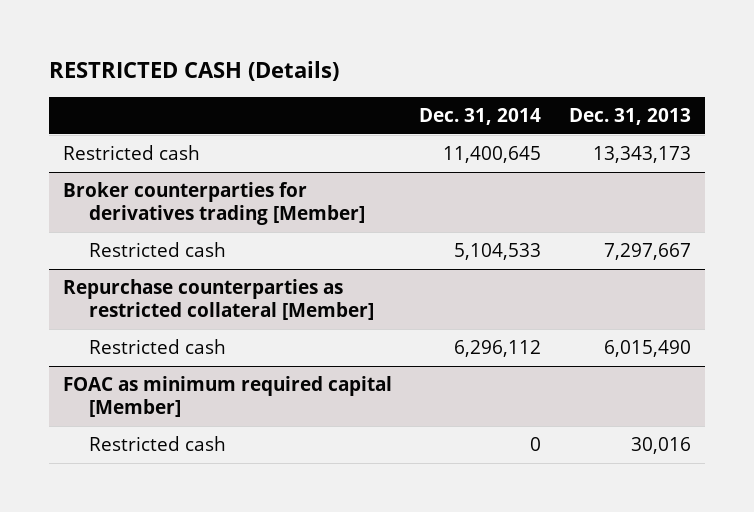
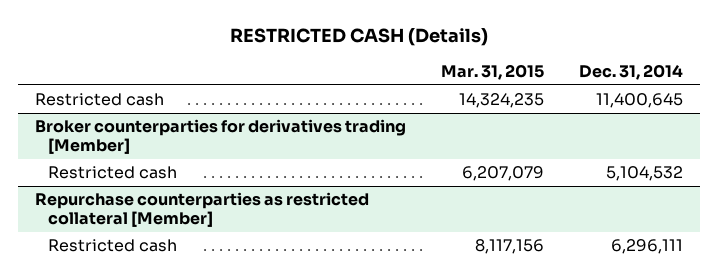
[569,107,692,125] Dec. 31, 2013 -> none
none -> [440,64,544,81] Mar. 31, 2015
[454,243,542,261] 5,104,533 -> [605,166,683,182] 5,104,532
[62,376,392,418] FOAC as minimum required capital [Member] -> none
[88,436,226,452] Restricted cash -> none
[454,340,542,358] 6,296,112 -> [610,239,683,255] 6,296,111

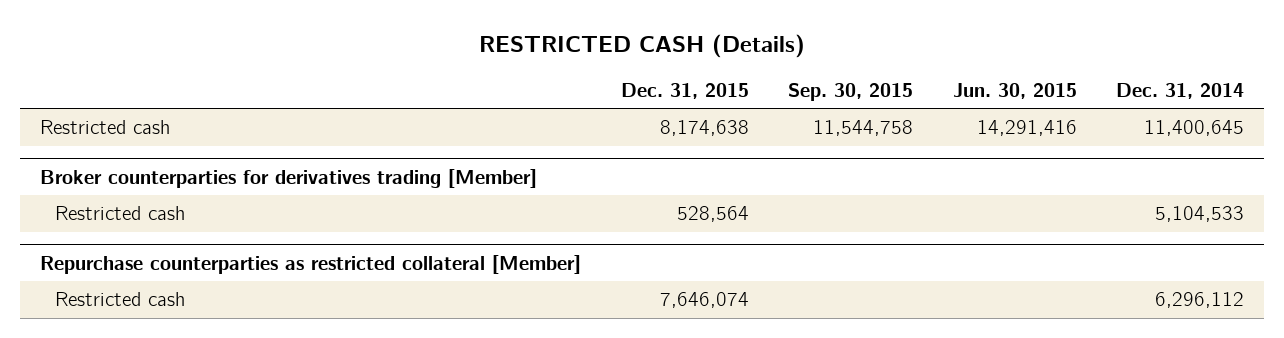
[440,64,544,81] Mar. 31, 2015 -> none
none -> [620,83,749,100] Dec. 31, 2015
none -> [788,83,914,102] Sep. 30, 2015
none -> [952,83,1077,100] Jun. 30, 2015
[605,166,683,182] 5,104,532 -> [1154,206,1244,223] 5,104,533
[610,239,683,255] 6,296,111 -> [1154,292,1244,309] 6,296,112

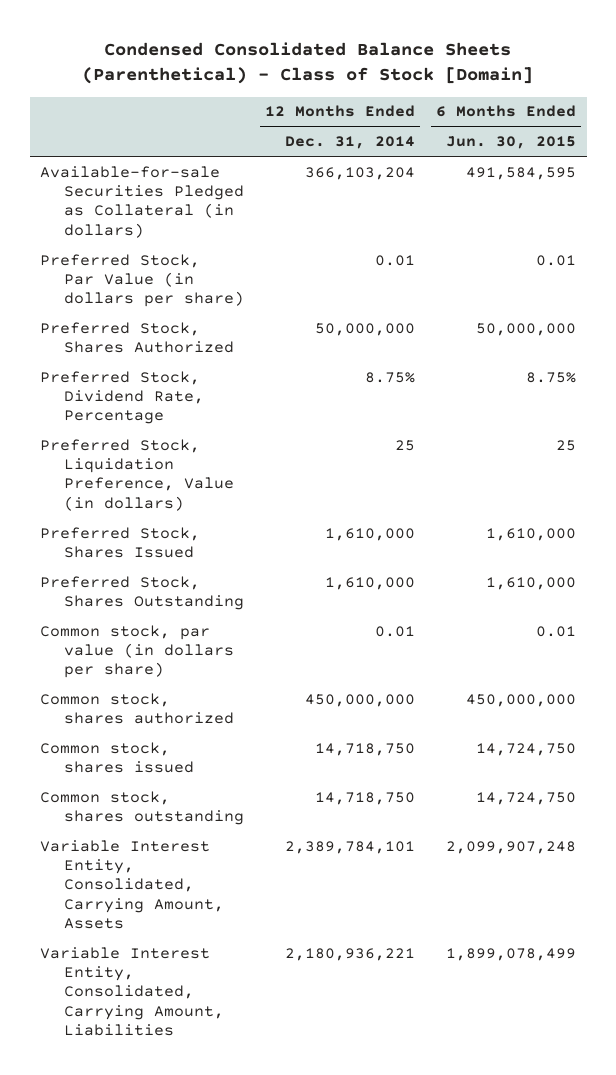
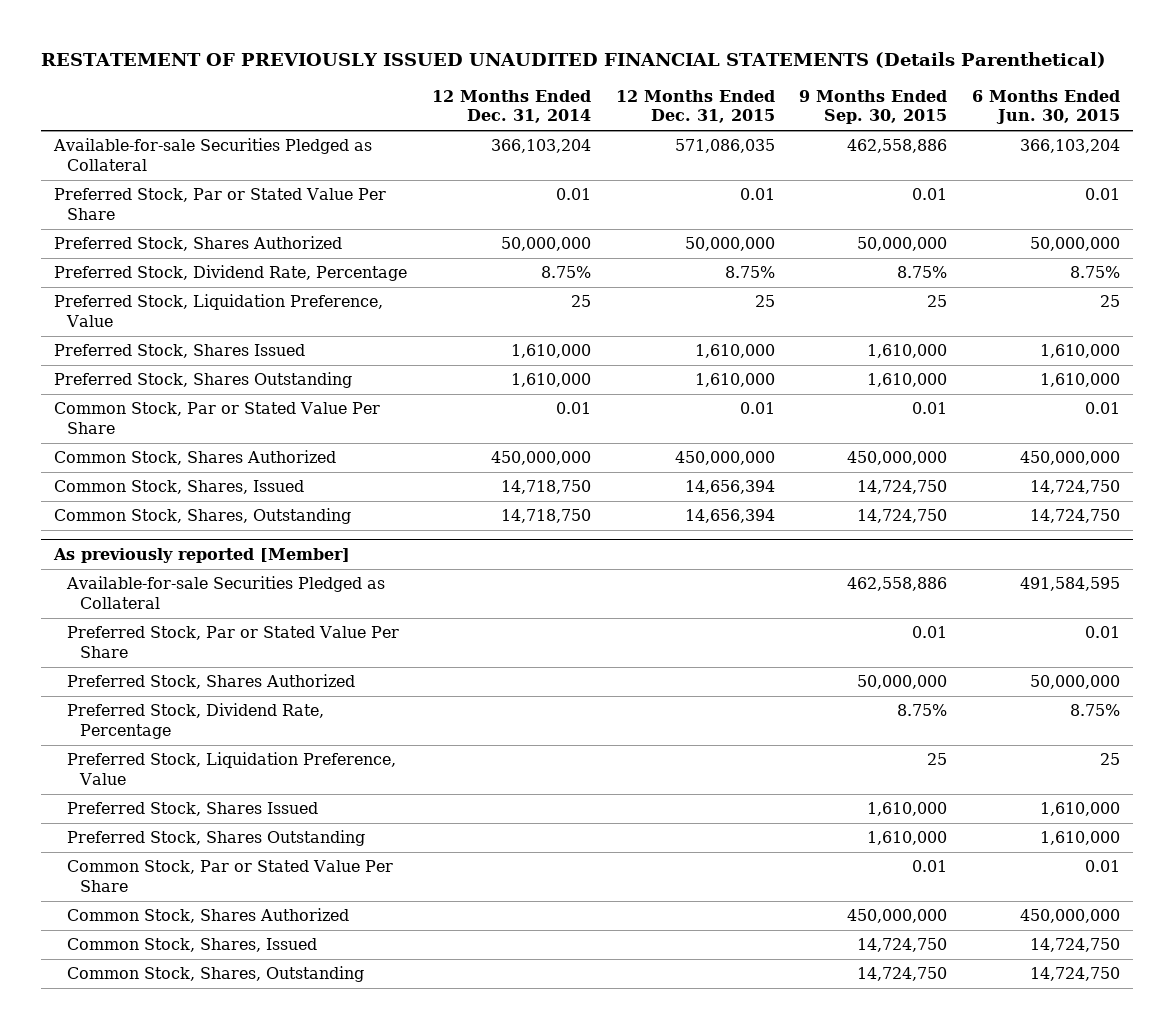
[82,42,534,85] Condensed Consolidated Balance Sheets (Parenthetical) - Class of Stock [Domain] -> [41,51,1107,68] RESTATEMENT OF PREVIOUSLY ISSUED UNAUDITED FINANCIAL STATEMENTS (Details Parenthetical)
none -> [615,89,775,124] 12 Months Ended Dec. 31, 2015
none -> [799,89,948,125] 9 Months Ended Sep. 30, 2015
[40,165,245,238] Available-for-sale Securities Pledged as Collateral (in dollars) -> [52,138,372,171] Available-for-sale Securities Pledged as Collateral
[466,166,577,180] 491,584,595 -> [1020,139,1121,154] 366,103,204
[40,253,245,308] Preferred Stock, Par Value (in dollars per share) -> [53,188,386,220] Preferred Stock, Par or Stated Value Per Share
[40,438,235,511] Preferred Stock, Liquidation Preference, Value (in dollars) -> [53,294,383,327] Preferred Stock, Liquidation Preference, Value
[40,839,225,930] Variable Interest Entity, Consolidated, Carrying Amount, Assets -> none
[40,946,225,1037] Variable Interest Entity, Consolidated, Carrying Amount, Liabilities -> none
[40,624,235,679] Common stock, par value (in dollars per share) -> [53,402,380,434] Common Stock, Par or Stated Value Per Share
[40,692,235,725] Common stock, shares authorized -> [53,450,336,466] Common Stock, Shares Authorized
[40,741,195,774] Common stock, shares issued -> [53,480,304,495] Common Stock, Shares, Issued
[40,790,245,826] Common stock, shares outstanding -> [53,508,351,525] Common Stock, Shares, Outstanding
none -> [52,548,350,564] As previously reported [Member]
none -> [65,576,385,609] Available-for-sale Securities Pledged as Collateral
none -> [66,626,399,658] Preferred Stock, Par or Stated Value Per Share
none -> [66,674,355,690] Preferred Stock, Shares Authorized
none -> [66,703,324,739] Preferred Stock, Dividend Rate, Percentage
none -> [66,752,396,785] Preferred Stock, Liquidation Preference, Value
none -> [66,802,318,817] Preferred Stock, Shares Issued
none -> [66,830,365,847] Preferred Stock, Shares Outstanding
none -> [66,860,393,892] Common Stock, Par or Stated Value Per Share
none -> [66,908,349,924] Common Stock, Shares Authorized
none -> [66,938,317,953] Common Stock, Shares, Issued
none -> [66,966,364,983] Common Stock, Shares, Outstanding

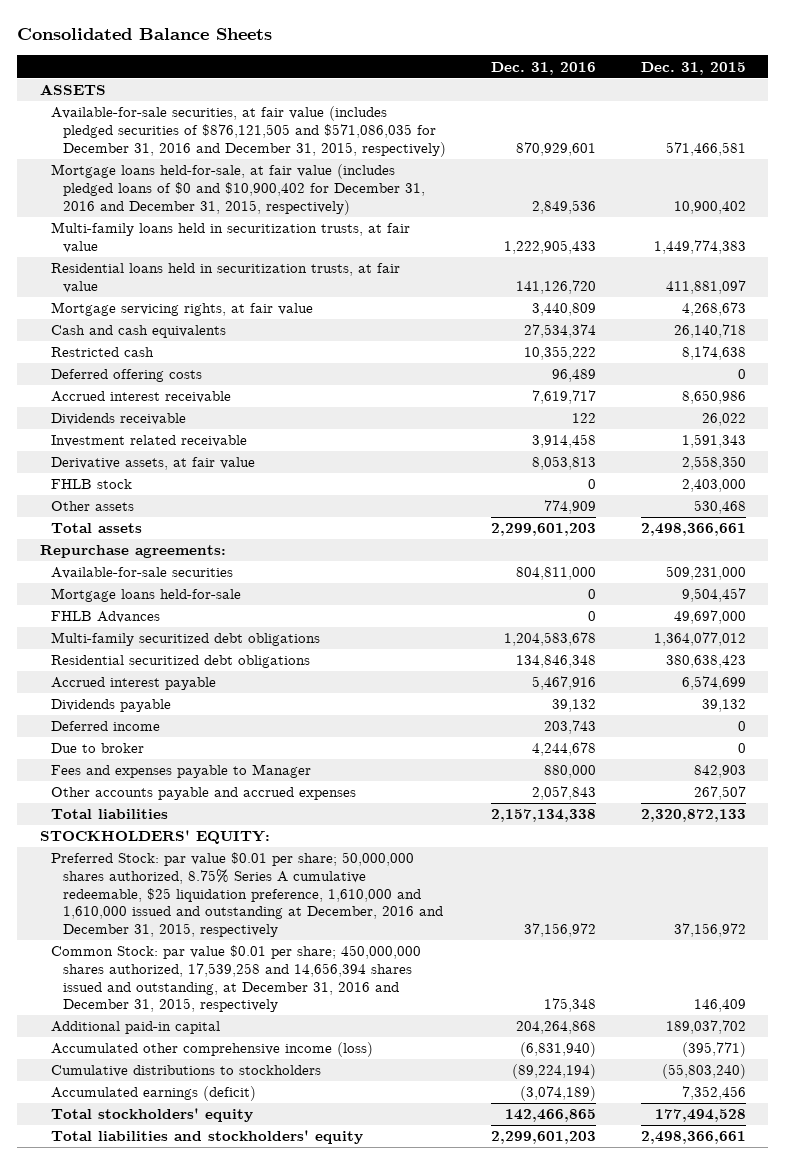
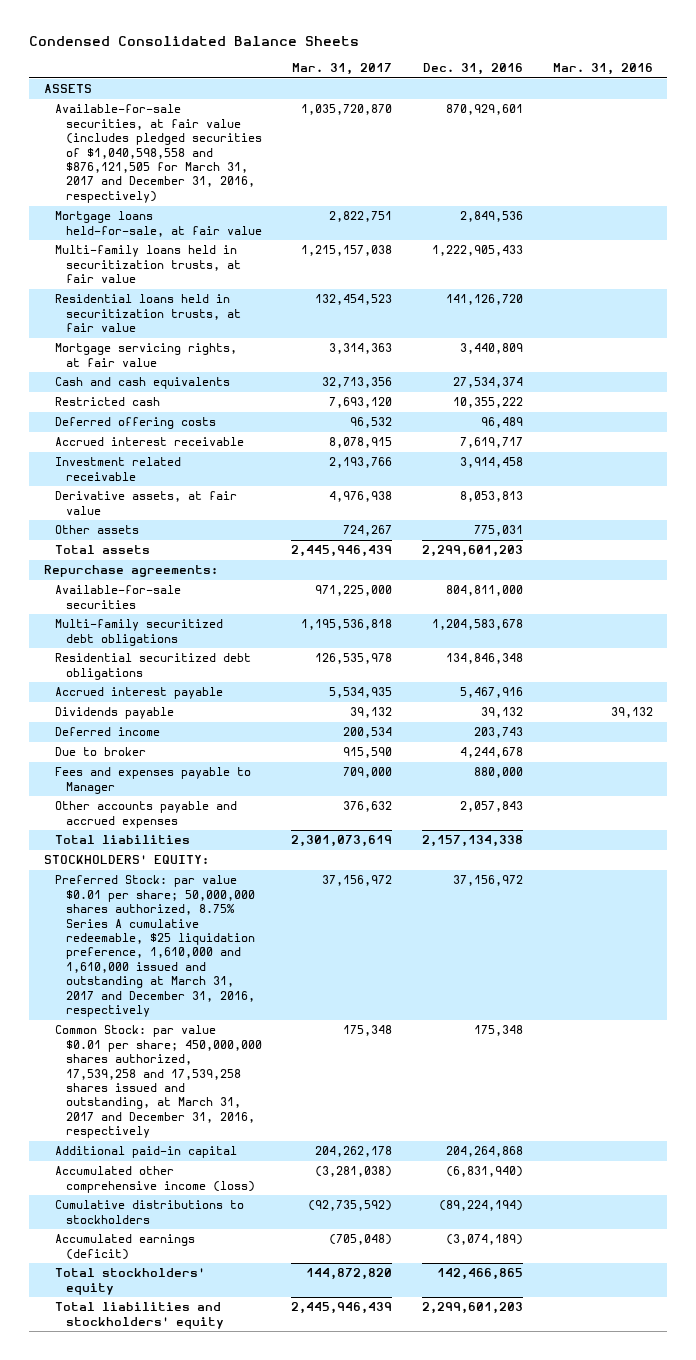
[17,28,273,41] Consolidated Balance Sheets -> [28,36,359,47] Condensed Consolidated Balance Sheets
[640,61,746,75] Dec. 31, 2015 -> none
none -> [292,62,393,75] Mar. 31, 2017
none -> [552,62,653,75] Mar. 31, 2016
[51,106,446,157] Available-for-sale securities, at fair value (includes pledged securities of $876,121,505 and $571,086,035 for December 31, 2016 and December 31, 2015, respectively) -> [54,104,262,203] Available-for-sale securities, at fair value (includes pledged securities of $1,040,598,558 and $876,121,505 for March 31, 2017 and December 31, 2016, respectively)
[51,164,425,215] Mortgage loans held-for-sale, at fair value (includes pledged loans of $0 and $10,900,402 for December 31, 2016 and December 31, 2015, respectively) -> [54,211,262,237] Mortgage loans held-for-sale, at fair value
[51,413,187,426] Dividends receivable -> none
[51,479,133,490] FHLB stock -> none
[543,500,596,515] 774,909 -> [473,525,523,537] 775,031
[51,588,242,603] Mortgage loans held-for-sale -> none
[51,611,161,624] FHLB Advances -> none
[51,852,443,938] Preferred Stock: par value $0.01 per share; 50,000,000 shares authorized, 8.75% Series A cumulative redeemable, $25 liquidation preference, 1,610,000 and 1,610,000 issued and outstanding at December, 2016 and December 31, 2015, respectively -> [54,875,255,1018] Preferred Stock: par value $0.01 per share; 50,000,000 shares authorized, 8.75% Series A cumulative redeemable, $25 liquidation preference, 1,610,000 and 1,610,000 issued and outstanding at March 31, 2017 and December 31, 2016, respectively
[51,945,422,1013] Common Stock: par value $0.01 per share; 450,000,000 shares authorized, 17,539,258 and 14,656,394 shares issued and outstanding, at December 31, 2016 and December 31, 2015, respectively -> [54,1025,262,1139] Common Stock: par value $0.01 per share; 450,000,000 shares authorized, 17,539,258 and 17,539,258 shares issued and outstanding, at March 31, 2017 and December 31, 2016, respectively

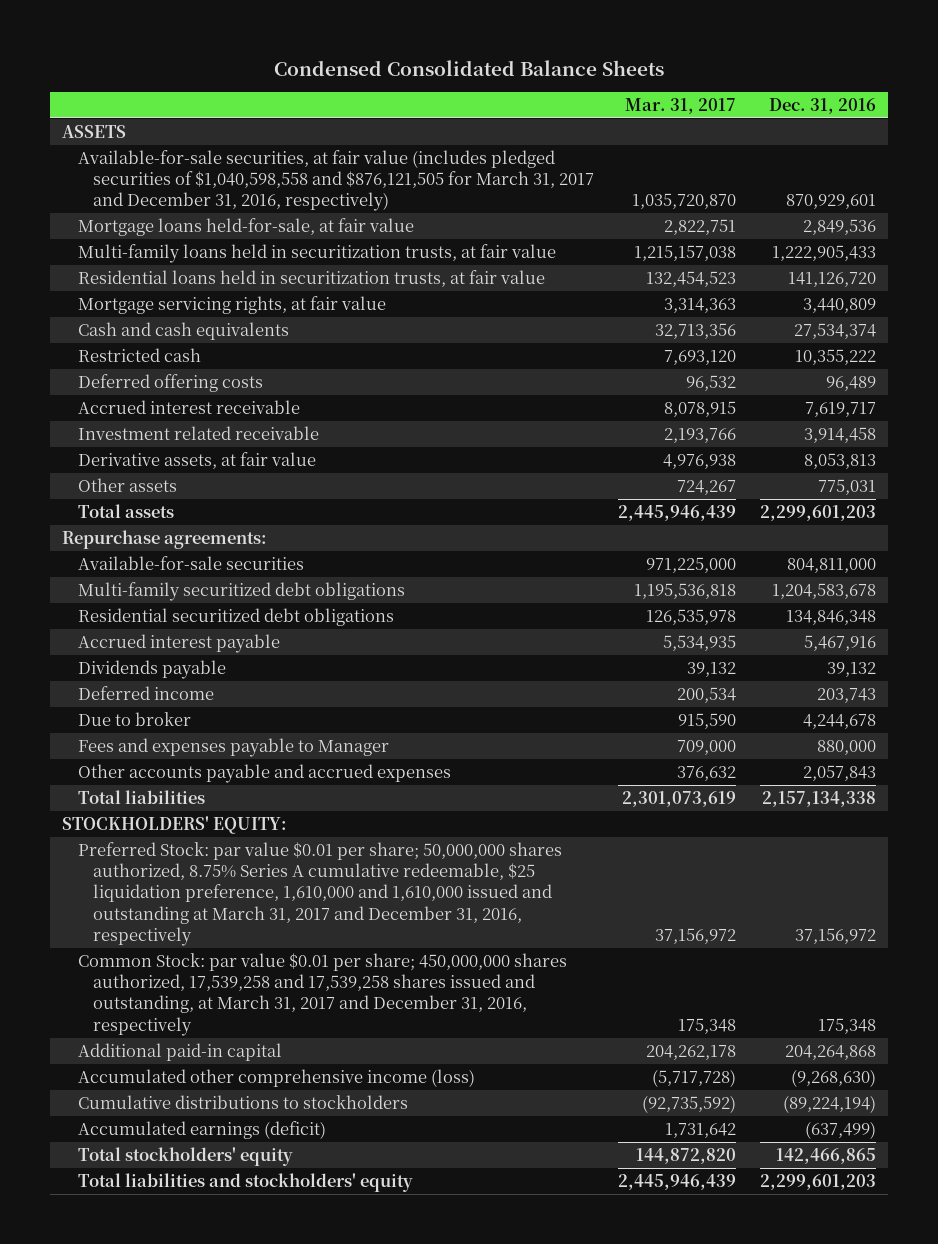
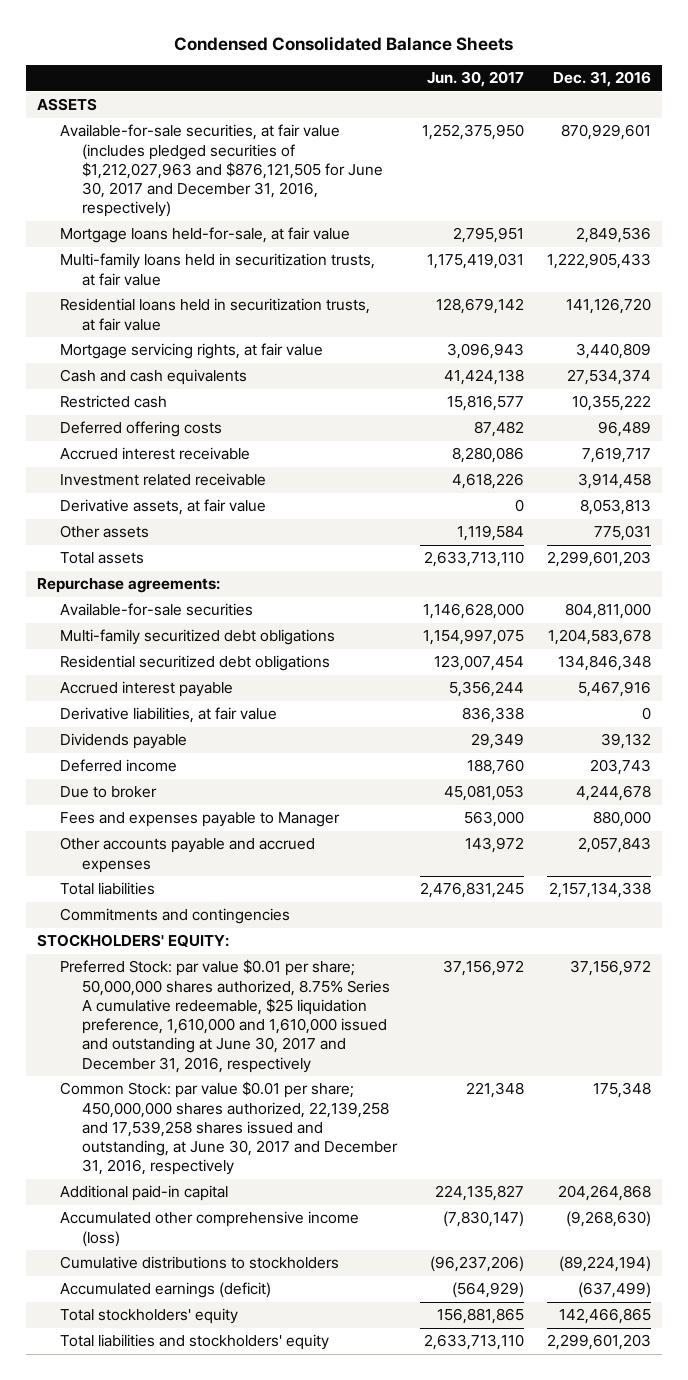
[624,98,736,115] Mar. 31, 2017 -> none
none -> [427,71,525,88] Jun. 30, 2017
[77,149,594,212] Available-for-sale securities, at fair value (includes pledged securities of $1,040,598,558 and $876,121,505 for March 31, 2017 and December 31, 2016, respectively) -> [59,124,384,218] Available-for-sale securities, at fair value (includes pledged securities of $1,212,027,963 and $876,121,505 for June 30, 2017 and December 31, 2016, respectively)
none -> [59,707,277,724] Derivative liabilities, at fair value
none -> [59,908,290,925] Commitments and contingencies
[77,841,562,947] Preferred Stock: par value $0.01 per share; 50,000,000 shares authorized, 8.75% Series A cumulative redeemable, $25 liquidation preference, 1,610,000 and 1,610,000 issued and outstanding at March 31, 2017 and December 31, 2016, respectively -> [59,959,391,1073] Preferred Stock: par value $0.01 per share; 50,000,000 shares authorized, 8.75% Series A cumulative redeemable, $25 liquidation preference, 1,610,000 and 1,610,000 issued and outstanding at June 30, 2017 and December 31, 2016, respectively
[77,952,567,1036] Common Stock: par value $0.01 per share; 450,000,000 shares authorized, 17,539,258 and 17,539,258 shares issued and outstanding, at March 31, 2017 and December 31, 2016, respectively -> [59,1081,399,1176] Common Stock: par value $0.01 per share; 450,000,000 shares authorized, 22,139,258 and 17,539,258 shares issued and outstanding, at June 30, 2017 and December 31, 2016, respectively

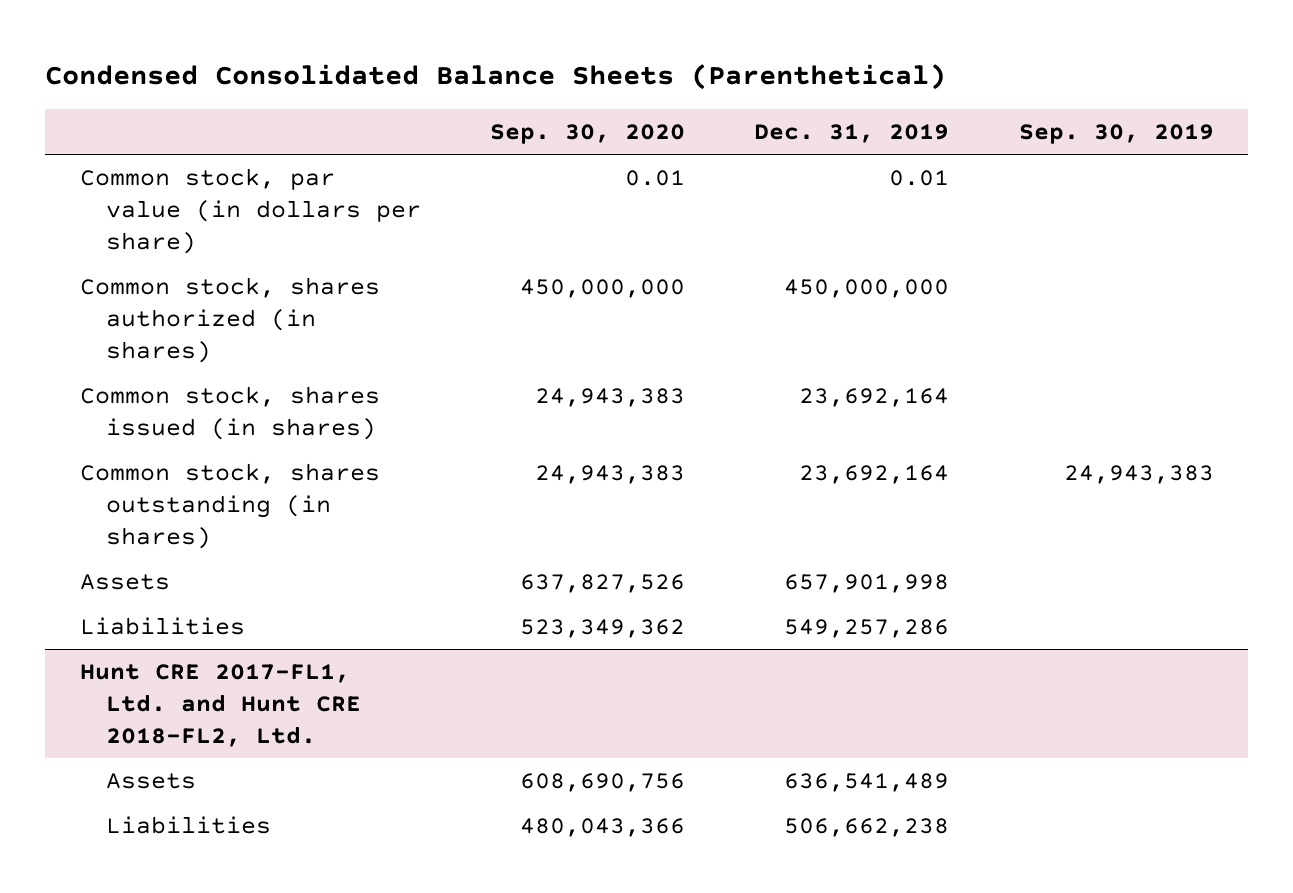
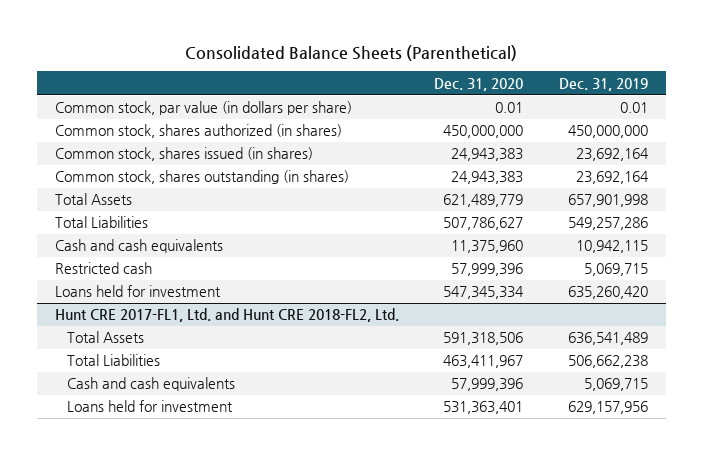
[44,63,946,90] Condensed Consolidated Balance Sheets (Parenthetical) -> [185,45,518,62] Consolidated Balance Sheets (Parenthetical)
[489,123,685,144] Sep. 30, 2020 -> none
[1018,123,1214,144] Sep. 30, 2019 -> none
none -> [434,77,524,91] Dec. 31, 2020
[79,573,170,590] Assets -> [55,193,133,206] Total Assets
[79,616,245,635] Liabilities -> [55,216,149,229] Total Liabilities
none -> [55,239,224,254] Cash and cash equivalents
none -> [55,262,153,275] Restricted cash
none -> [55,285,222,298] Loans held for investment
[105,772,196,789] Assets -> [67,331,145,344] Total Assets
[105,815,271,834] Liabilities -> [67,354,161,367] Total Liabilities
none -> [67,377,236,392] Cash and cash equivalents
none -> [67,400,234,413] Loans held for investment

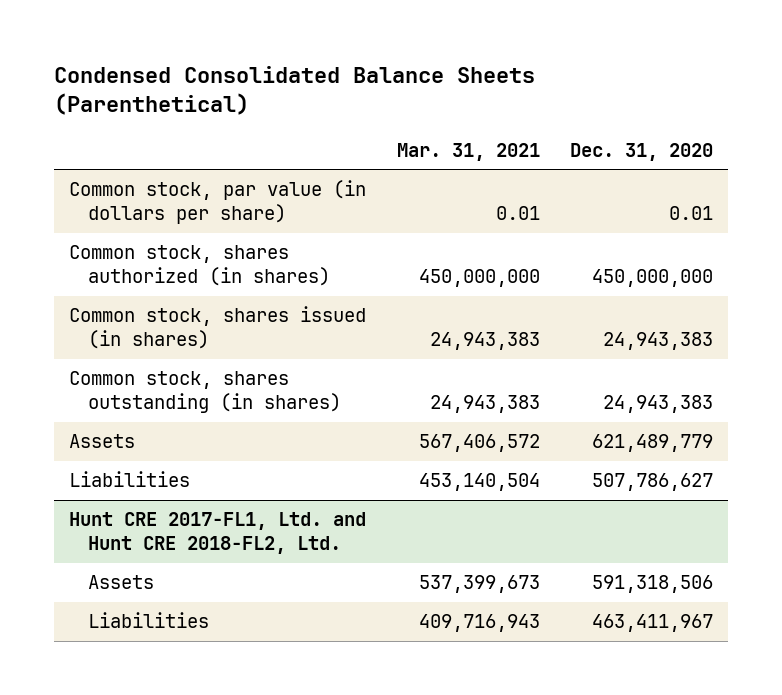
[185,45,518,62] Consolidated Balance Sheets (Parenthetical) -> [53,65,535,115] Condensed Consolidated Balance Sheets (Parenthetical)
[558,77,648,91] Dec. 31, 2019 -> none
none -> [396,142,540,161] Mar. 31, 2021
[55,239,224,254] Cash and cash equivalents -> none
[55,262,153,275] Restricted cash -> none
[55,285,222,298] Loans held for investment -> none
[55,193,133,206] Total Assets -> [69,434,136,449] Assets
[55,216,149,229] Total Liabilities -> [69,471,191,488] Liabilities
[67,377,236,392] Cash and cash equivalents -> none
[67,400,234,413] Loans held for investment -> none
[67,331,145,344] Total Assets -> [87,575,154,590] Assets
[67,354,161,367] Total Liabilities -> [87,612,209,629] Liabilities

